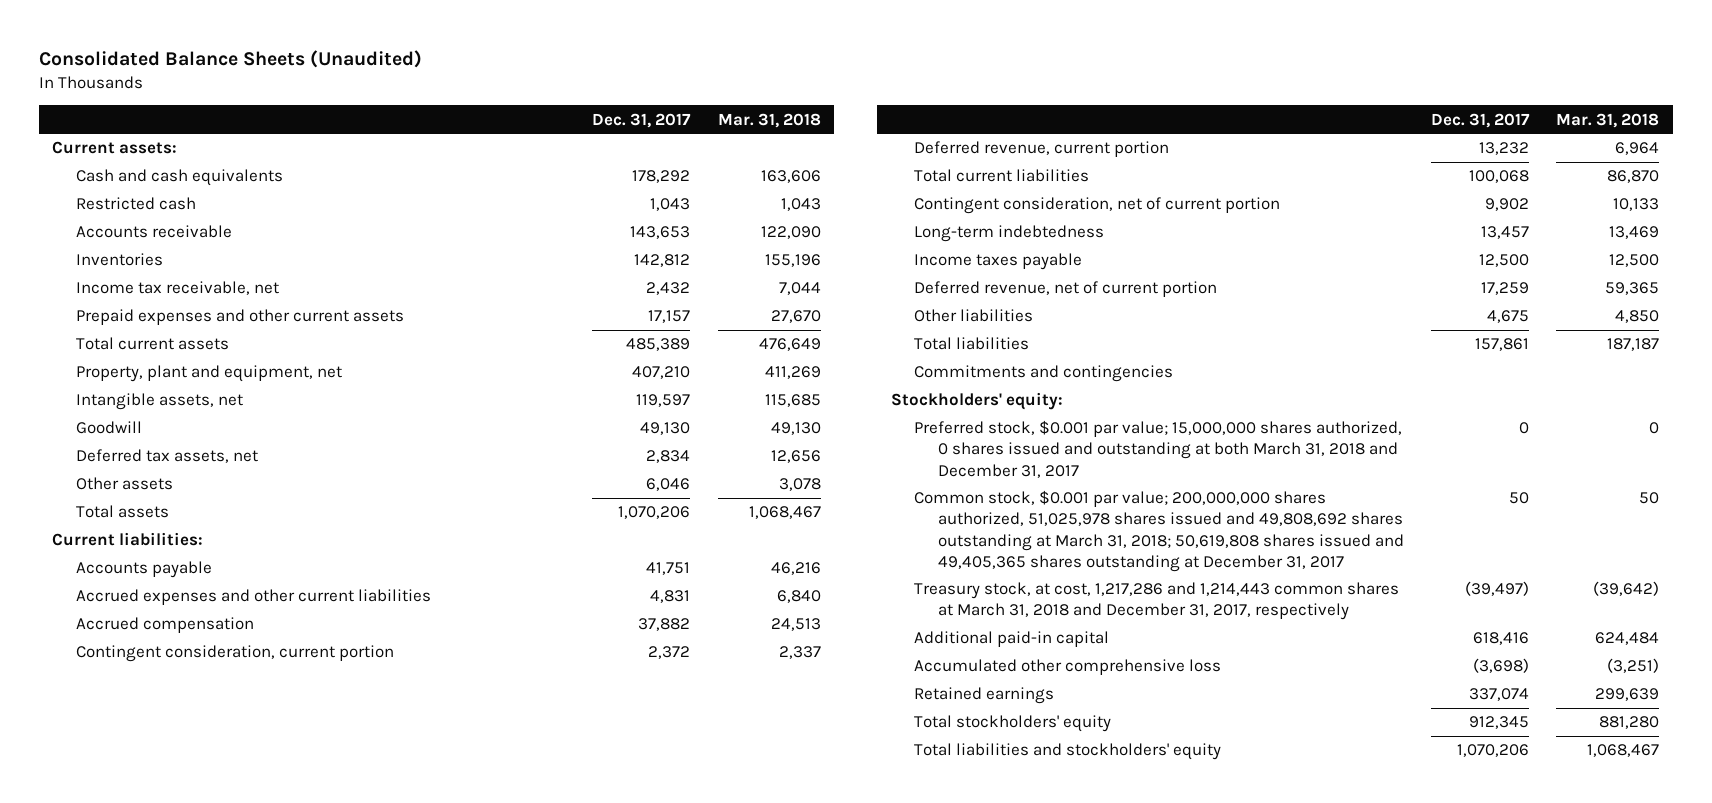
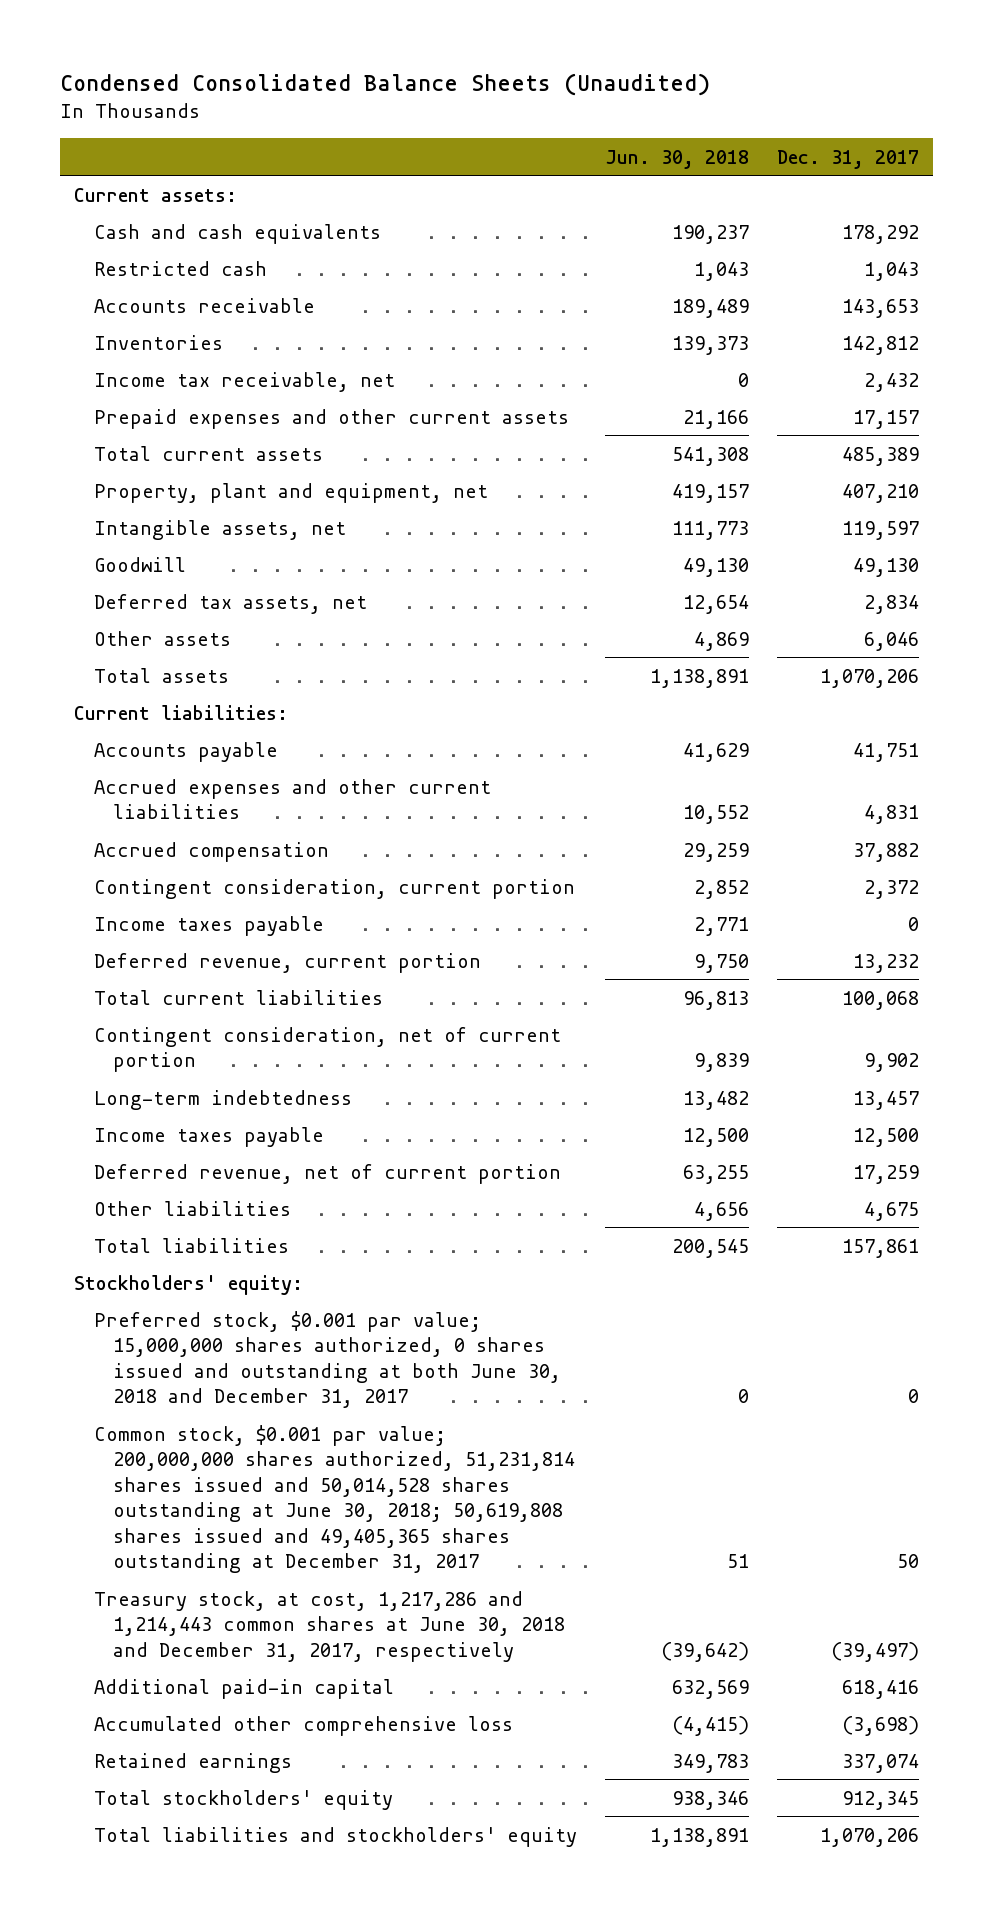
[38,50,422,69] Consolidated Balance Sheets (Unaudited) -> [59,72,710,96] Condensed Consolidated Balance Sheets (Unaudited)
[717,112,821,128] Mar. 31, 2018 -> none
none -> [604,149,749,169] Jun. 30, 2018
none -> [93,915,324,936] Income taxes payable
[914,365,1174,383] Commitments and contingencies -> none
[914,420,1403,478] Preferred stock, $0.001 par value; 15,000,000 shares authorized, 0 shares issued and outstanding at both March 31, 2018 and December 31, 2017 -> [93,1310,562,1409] Preferred stock, $0.001 par value; 15,000,000 shares authorized, 0 shares issued and outstanding at both June 30, 2018 and December 31, 2017
[914,490,1404,572] Common stock, $0.001 par value; 200,000,000 shares authorized, 51,025,978 shares issued and 49,808,692 shares outstanding at March 31, 2018; 50,619,808 shares issued and 49,405,365 shares outstanding at December 31, 2017 -> [93,1424,576,1574] Common stock, $0.001 par value; 200,000,000 shares authorized, 51,231,814 shares issued and 50,014,528 shares outstanding at June 30, 2018; 50,619,808 shares issued and 49,405,365 shares outstanding at December 31, 2017
[914,582,1400,621] Treasury stock, at cost, 1,217,286 and 1,214,443 common shares at March 31, 2018 and December 31, 2017, respectively -> [93,1590,566,1662] Treasury stock, at cost, 1,217,286 and 1,214,443 common shares at June 30, 2018 and December 31, 2017, respectively

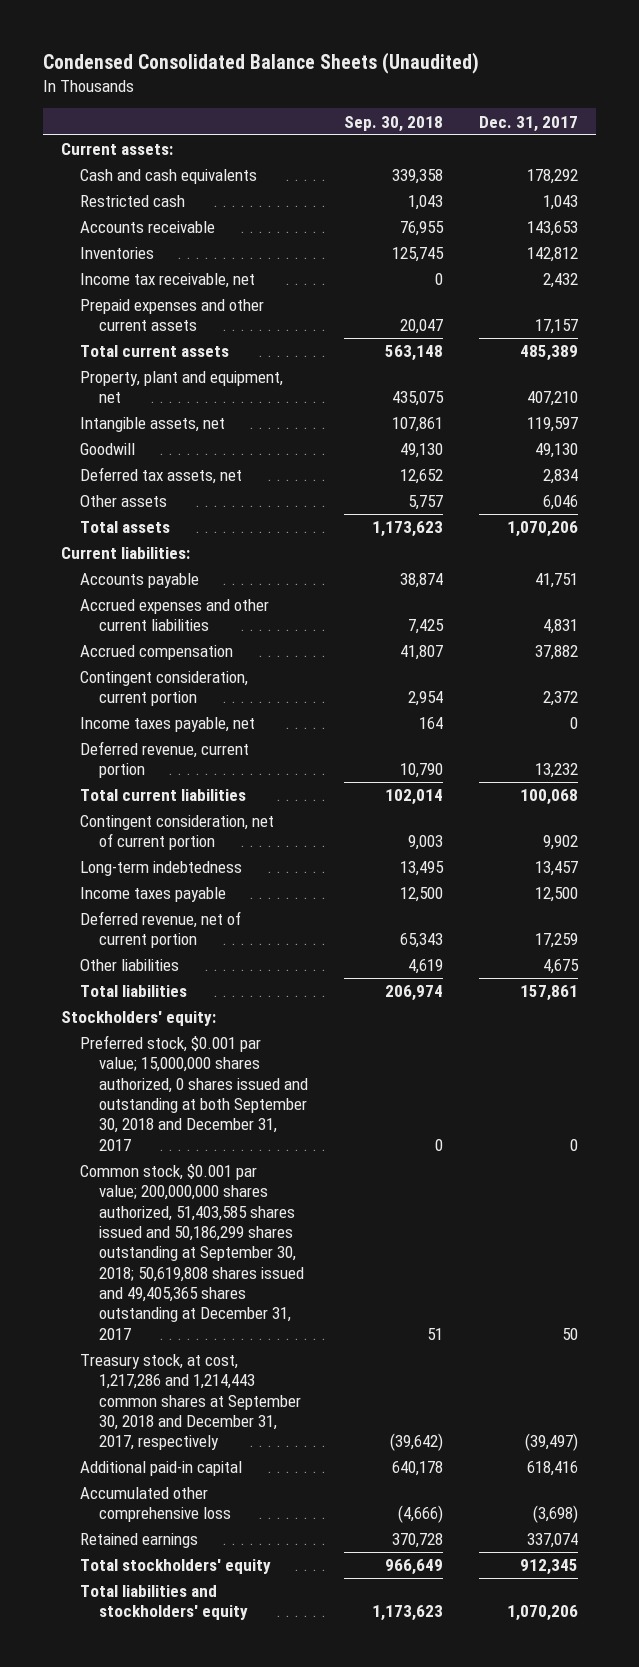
[604,149,749,169] Jun. 30, 2018 -> none
none -> [344,115,444,132] Sep. 30, 2018
[93,915,324,936] Income taxes payable -> [79,717,255,733] Income taxes payable, net
[93,1310,562,1409] Preferred stock, $0.001 par value; 15,000,000 shares authorized, 0 shares issued and outstanding at both June 30, 2018 and December 31, 2017 -> [79,1035,308,1151] Preferred stock, $0.001 par value; 15,000,000 shares authorized, 0 shares issued and outstanding at both September 30, 2018 and December 31, 2017
[93,1424,576,1574] Common stock, $0.001 par value; 200,000,000 shares authorized, 51,231,814 shares issued and 50,014,528 shares outstanding at June 30, 2018; 50,619,808 shares issued and 49,405,365 shares outstanding at December 31, 2017 -> [79,1164,304,1340] Common stock, $0.001 par value; 200,000,000 shares authorized, 51,403,585 shares issued and 50,186,299 shares outstanding at September 30, 2018; 50,619,808 shares issued and 49,405,365 shares outstanding at December 31, 2017
[93,1590,566,1662] Treasury stock, at cost, 1,217,286 and 1,214,443 common shares at June 30, 2018 and December 31, 2017, respectively -> [79,1354,301,1451] Treasury stock, at cost, 1,217,286 and 1,214,443 common shares at September 30, 2018 and December 31, 2017, respectively

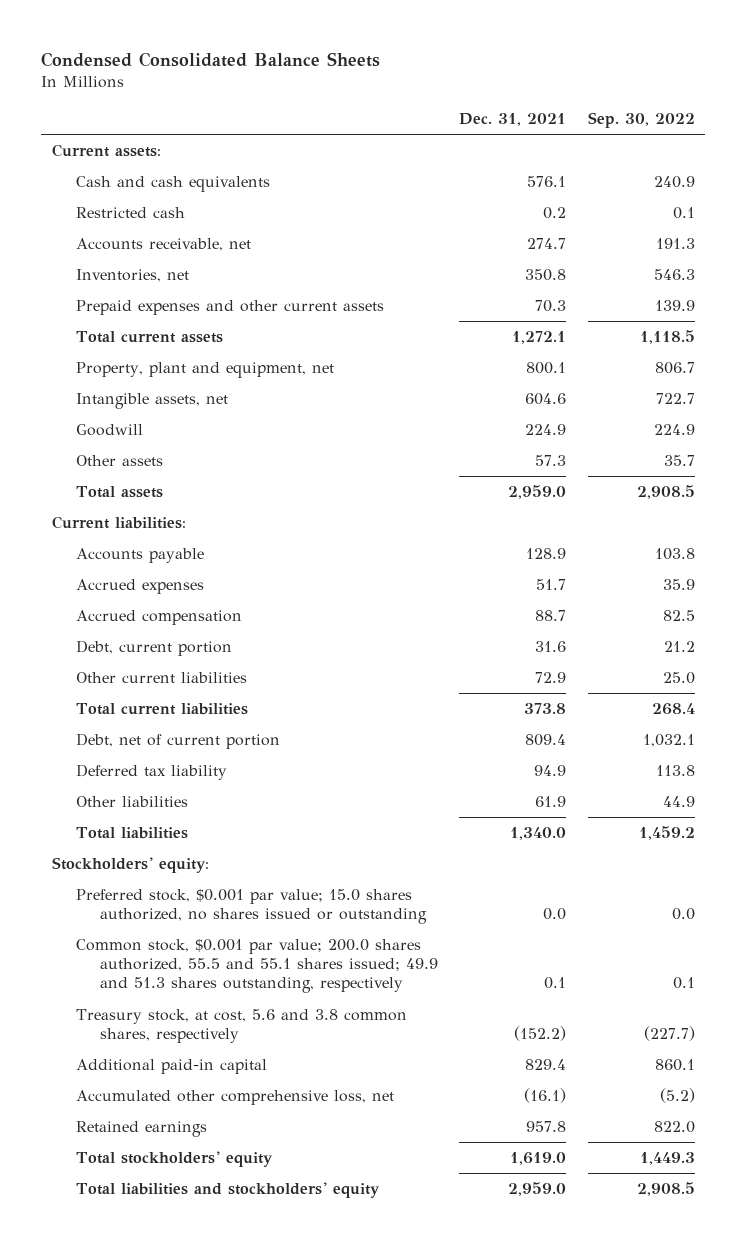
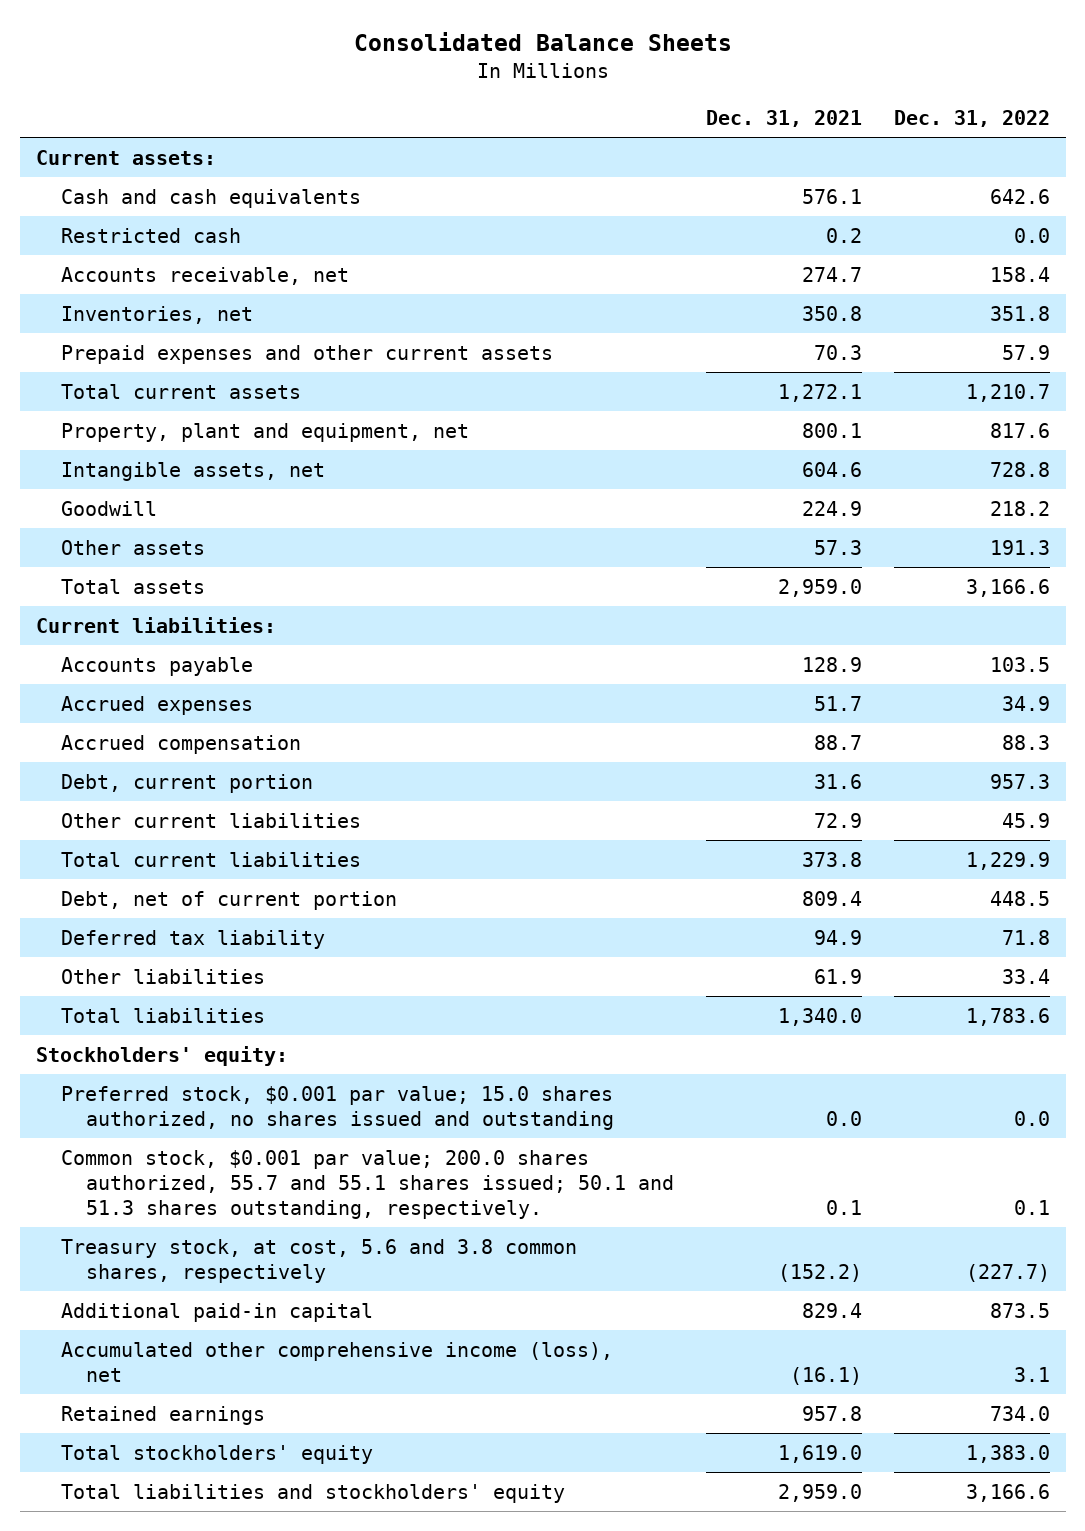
[41,51,381,67] Condensed Consolidated Balance Sheets -> [353,32,732,52] Consolidated Balance Sheets
[587,112,695,129] Sep. 30, 2022 -> none
none -> [893,110,1050,128] Dec. 31, 2022
[76,889,428,925] Preferred stock, $0.001 par value; 15.0 shares authorized, no shares issued or outstanding -> [60,1085,615,1130] Preferred stock, $0.001 par value; 15.0 shares authorized, no shares issued and outstanding
[76,939,439,994] Common stock, $0.001 par value; 200.0 shares authorized, 55.5 and 55.1 shares issued; 49.9 and 51.3 shares outstanding, respectively -> [60,1149,675,1219] Common stock, $0.001 par value; 200.0 shares authorized, 55.7 and 55.1 shares issued; 50.1 and 51.3 shares outstanding, respectively.
[76,1090,395,1106] Accumulated other comprehensive loss, net -> [60,1341,613,1382] Accumulated other comprehensive income (loss), net

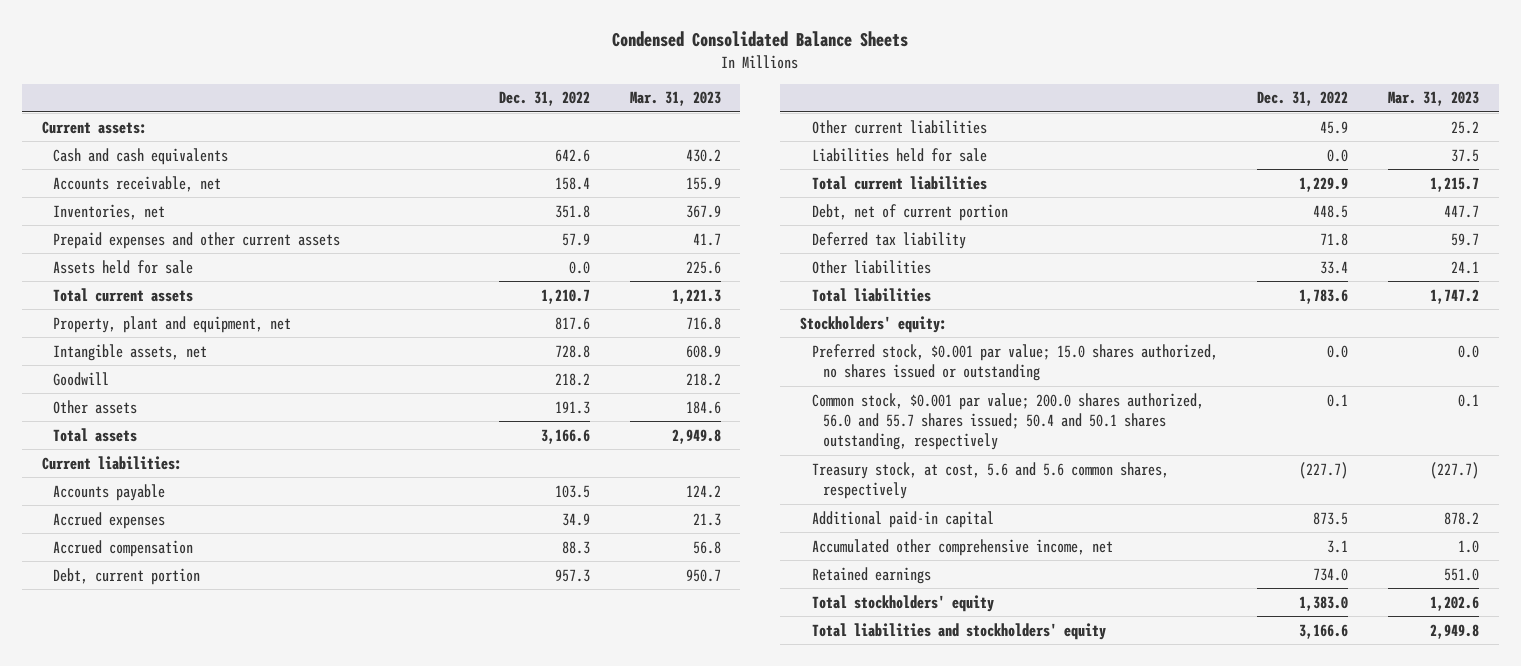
[353,32,732,52] Consolidated Balance Sheets -> [612,31,909,48] Condensed Consolidated Balance Sheets
[706,110,863,128] Dec. 31, 2021 -> none
none -> [629,91,721,107] Mar. 31, 2023
[60,227,241,243] Restricted cash -> none
none -> [53,259,194,274] Assets held for sale
none -> [811,147,987,162] Liabilities held for sale
[60,1085,615,1130] Preferred stock, $0.001 par value; 15.0 shares authorized, no shares issued and outstanding -> [811,343,1218,382] Preferred stock, $0.001 par value; 15.0 shares authorized, no shares issued or outstanding
[60,1149,675,1219] Common stock, $0.001 par value; 200.0 shares authorized, 55.7 and 55.1 shares issued; 50.1 and 51.3 shares outstanding, respectively. -> [811,392,1204,451] Common stock, $0.001 par value; 200.0 shares authorized, 56.0 and 55.7 shares issued; 50.4 and 50.1 shares outstanding, respectively
[60,1238,577,1283] Treasury stock, at cost, 5.6 and 3.8 common shares, respectively -> [811,461,1169,500] Treasury stock, at cost, 5.6 and 5.6 common shares, respectively
[60,1341,613,1382] Accumulated other comprehensive income (loss), net -> [811,538,1113,556] Accumulated other comprehensive income, net

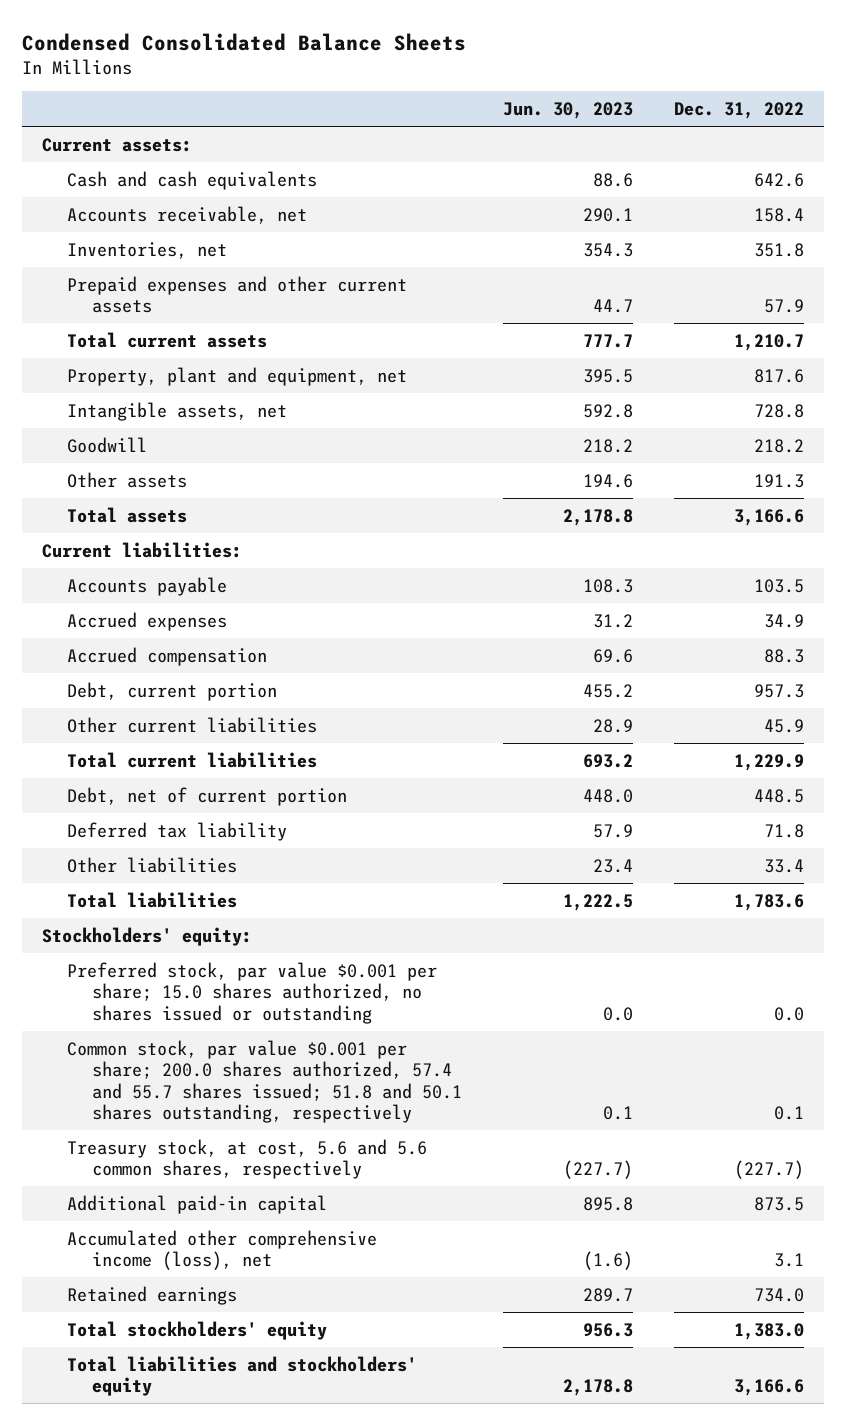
[629,91,721,107] Mar. 31, 2023 -> none
none -> [502,101,633,119] Jun. 30, 2023
[53,259,194,274] Assets held for sale -> none
[811,147,987,162] Liabilities held for sale -> none
[811,343,1218,382] Preferred stock, $0.001 par value; 15.0 shares authorized, no shares issued or outstanding -> [67,961,438,1024] Preferred stock, par value $0.001 per share; 15.0 shares authorized, no shares issued or outstanding
[811,392,1204,451] Common stock, $0.001 par value; 200.0 shares authorized, 56.0 and 55.7 shares issued; 50.4 and 50.1 shares outstanding, respectively -> [67,1039,462,1124] Common stock, par value $0.001 per share; 200.0 shares authorized, 57.4 and 55.7 shares issued; 51.8 and 50.1 shares outstanding, respectively
[811,538,1113,556] Accumulated other comprehensive income, net -> [67,1229,378,1271] Accumulated other comprehensive income (loss), net

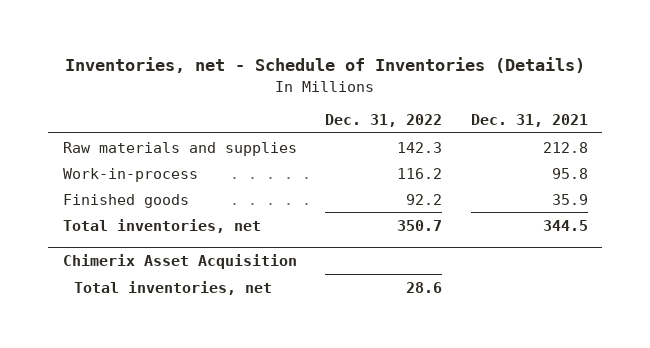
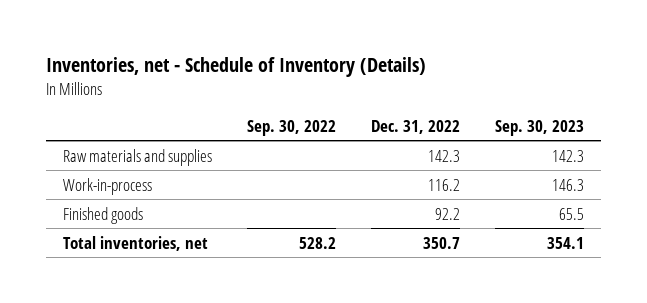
[65,57,586,74] Inventories, net - Schedule of Inventories (Details) -> [45,56,426,77] Inventories, net - Schedule of Inventory (Details)
[470,114,588,128] Dec. 31, 2021 -> none
none -> [247,119,337,136] Sep. 30, 2022
none -> [494,119,584,136] Sep. 30, 2023
[62,254,297,270] Chimerix Asset Acquisition -> none
[74,280,273,295] Total inventories, net -> none

